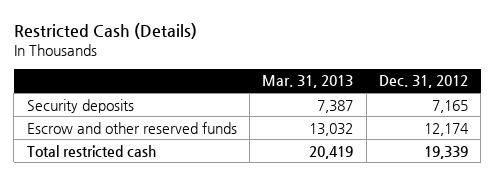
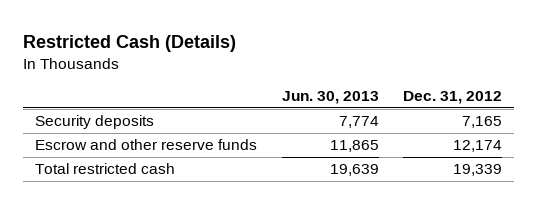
[262,75,354,89] Mar. 31, 2013 -> none
none -> [281,91,379,105] Jun. 30, 2013
[26,121,237,134] Escrow and other reserved funds -> [35,139,258,151] Escrow and other reserve funds

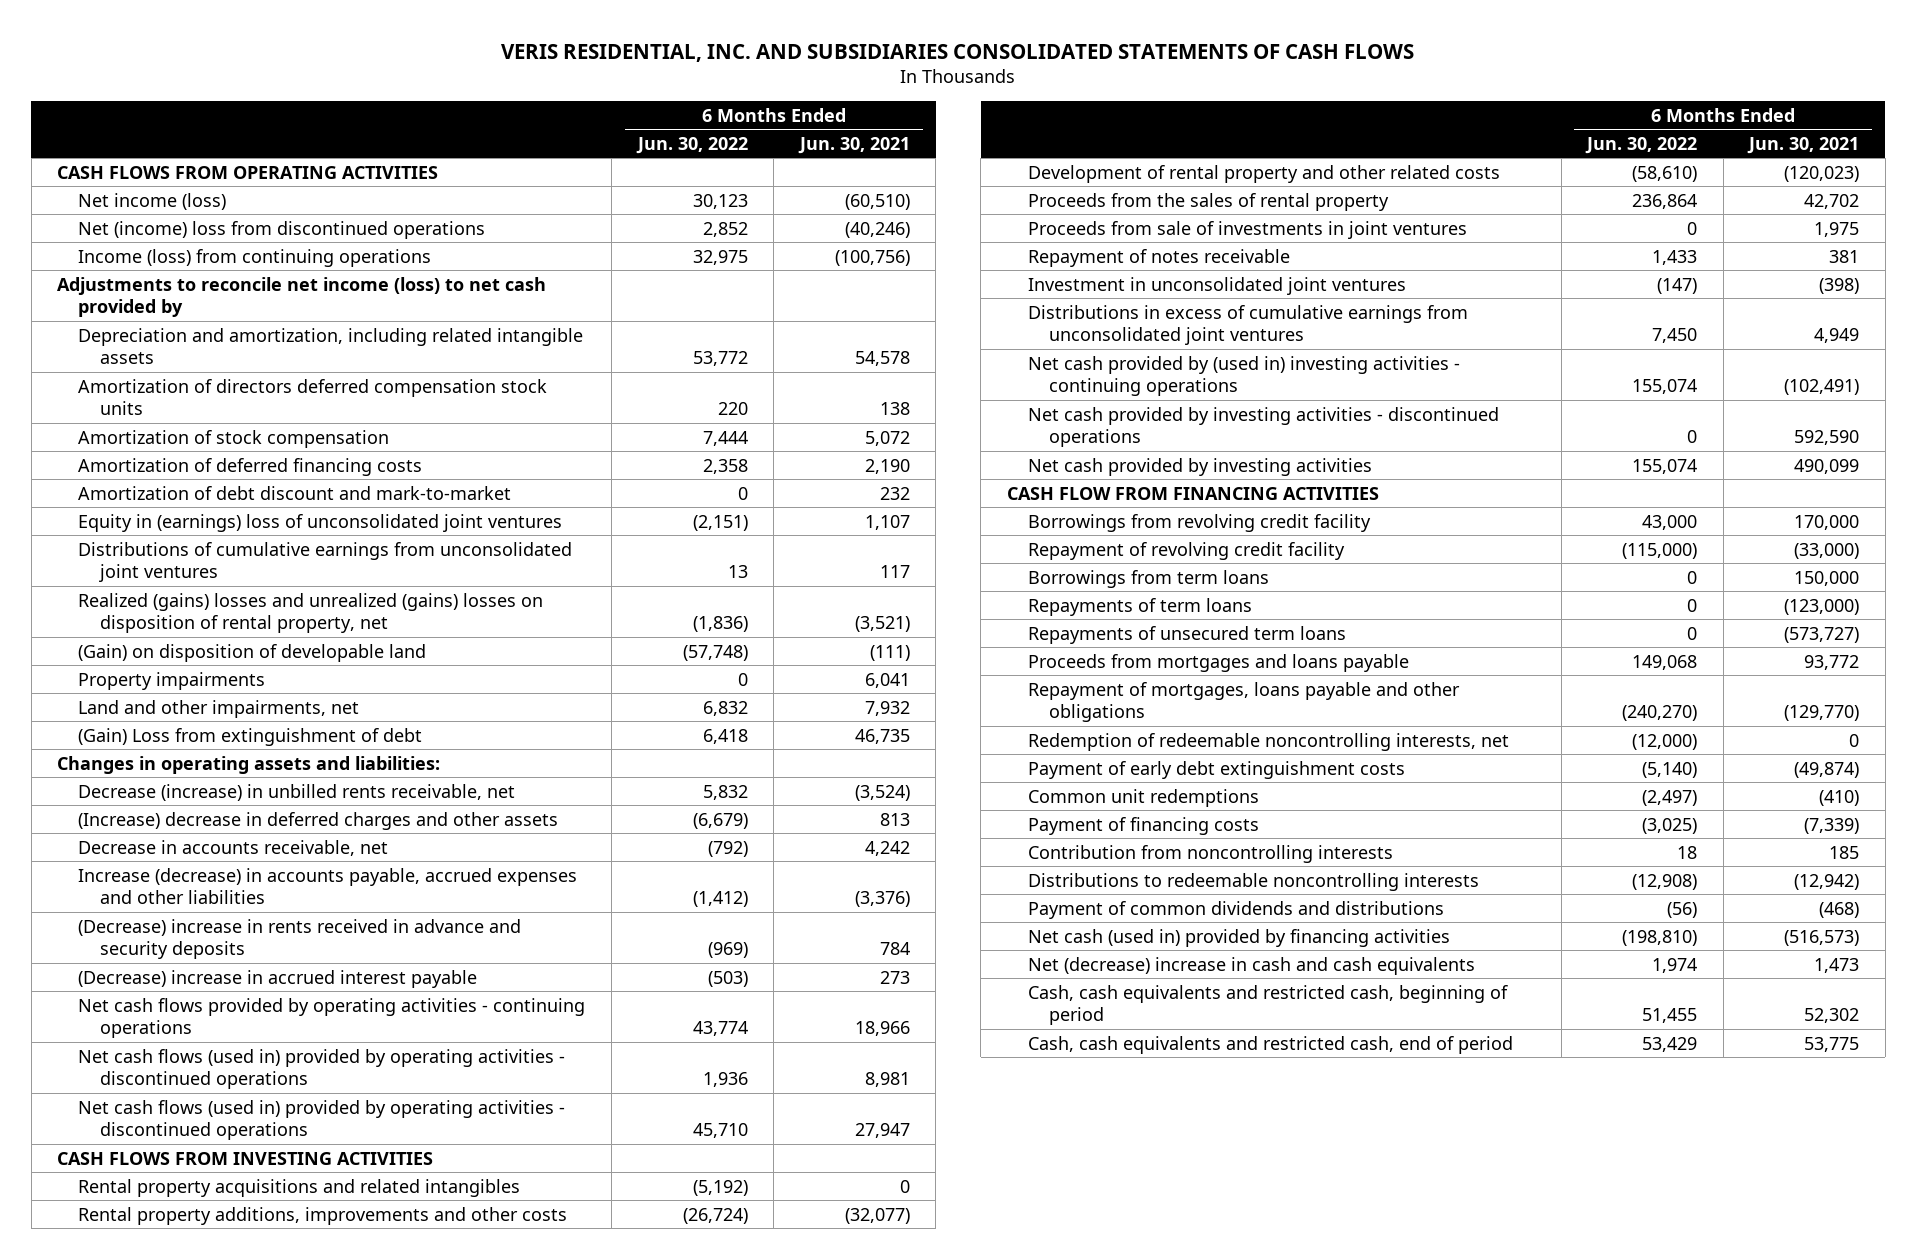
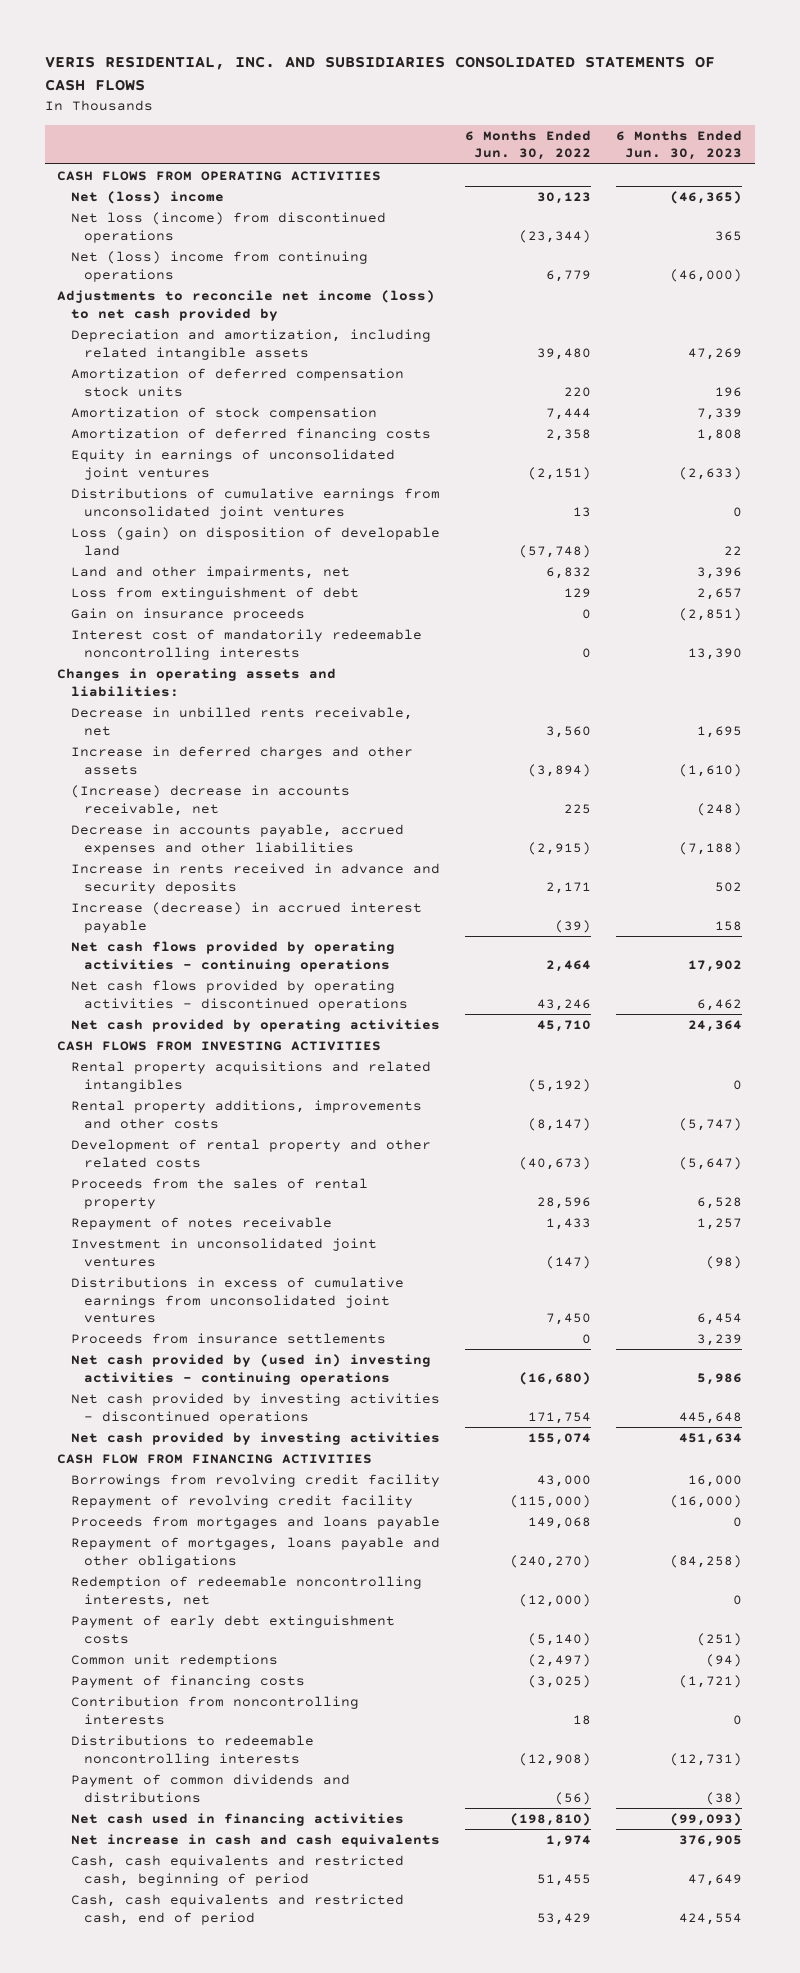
[797,136,910,154] Jun. 30, 2021 -> none
none -> [616,129,743,161] 6 Months Ended Jun. 30, 2023
[78,192,227,210] Net income (loss) -> [70,190,224,204] Net (loss) income
[78,220,486,239] Net (income) loss from discontinued operations -> [70,211,386,243] Net loss (income) from discontinued operations
[702,221,748,237] 2,852 -> [518,229,591,243] (23,344)
[78,248,432,267] Income (loss) from continuing operations -> [70,250,368,282] Net (loss) income from continuing operations
[692,249,748,265] 32,975 -> [545,269,591,282] 6,779
[692,351,748,367] 53,772 -> [536,347,591,360] 39,480
[78,378,548,416] Amortization of directors deferred compensation stock units -> [70,367,404,397] Amortization of deferred compensation stock units
[78,485,512,500] Amortization of debt discount and mark-to-market -> none
[78,513,563,532] Equity in (earnings) loss of unconsolidated joint ventures -> [70,448,395,480] Equity in earnings of unconsolidated joint ventures
[78,592,544,634] Realized (gains) losses and unrealized (gains) losses on disposition of rental property, net -> none
[78,671,266,690] Property impairments -> none
[78,643,427,662] (Gain) on disposition of developable land -> [70,526,440,556] Loss (gain) on disposition of developable land
[78,727,423,746] (Gain) Loss from extinguishment of debt -> [70,586,359,600] Loss from extinguishment of debt
[702,728,748,744] 6,418 -> [563,587,591,598] 129
none -> [70,607,305,621] Gain on insurance proceeds
none -> [70,628,422,660] Interest cost of mandatorily redeemable noncontrolling interests
[78,783,516,801] Decrease (increase) in unbilled rents receivable, net -> [70,706,413,736] Decrease in unbilled rents receivable, net
[702,784,748,800] 5,832 -> [545,725,591,738] 3,560
[78,811,559,830] (Increase) decrease in deferred charges and other assets -> [70,745,413,775] Increase in deferred charges and other assets
[692,812,748,829] (6,679) -> [527,763,591,777] (3,894)
[78,839,389,856] Decrease in accounts receivable, net -> [70,784,350,816] (Increase) decrease in accounts receivable, net
[707,840,748,857] (792) -> [563,803,591,814] 225
[78,867,578,905] Increase (decrease) in accounts payable, accrued expenses and other liabilities -> [70,823,404,855] Decrease in accounts payable, accrued expenses and other liabilities
[692,891,748,908] (1,412) -> [527,841,591,855] (2,915)
[78,918,522,960] (Decrease) increase in rents received in advance and security deposits -> [70,862,440,894] Increase in rents received in advance and security deposits
[707,942,748,959] (969) -> [545,881,591,894] 2,171
[78,969,478,988] (Decrease) increase in accrued interest payable -> [70,901,422,933] Increase (decrease) in accrued interest payable
[707,970,748,987] (503) -> [554,919,591,933] (39)
[692,1021,748,1037] 43,774 -> [545,959,591,972] 2,464
[78,1048,566,1090] Net cash flows (used in) provided by operating activities - discontinued operations -> [70,979,409,1011] Net cash flows provided by operating activities - discontinued operations
[702,1072,748,1088] 1,936 -> [536,998,591,1011] 43,246
[78,1099,566,1141] Net cash flows (used in) provided by operating activities - discontinued operations -> [70,1018,440,1032] Net cash provided by operating activities
[1027,220,1467,239] Proceeds from sale of investments in joint ventures -> none
[682,1207,748,1224] (26,724) -> [527,1117,591,1131] (8,147)
[1632,165,1698,182] (58,610) -> [518,1156,591,1170] (40,673)
[1632,193,1698,209] 236,864 -> [536,1196,591,1209] 28,596
none -> [70,1332,386,1344] Proceeds from insurance settlements
[1632,379,1698,395] 155,074 -> [518,1371,591,1385] (16,680)
[1687,430,1698,444] 0 -> [527,1411,591,1424] 171,754
[1027,569,1269,588] Borrowings from term loans -> none
[1027,597,1252,616] Repayments of term loans -> none
[1027,625,1346,644] Repayments of unsecured term loans -> none
[1027,928,1450,947] Net cash (used in) provided by financing activities -> [70,1812,404,1826] Net cash used in financing activities
[1027,956,1475,975] Net (decrease) increase in cash and cash equivalents -> [70,1833,440,1847] Net increase in cash and cash equivalents

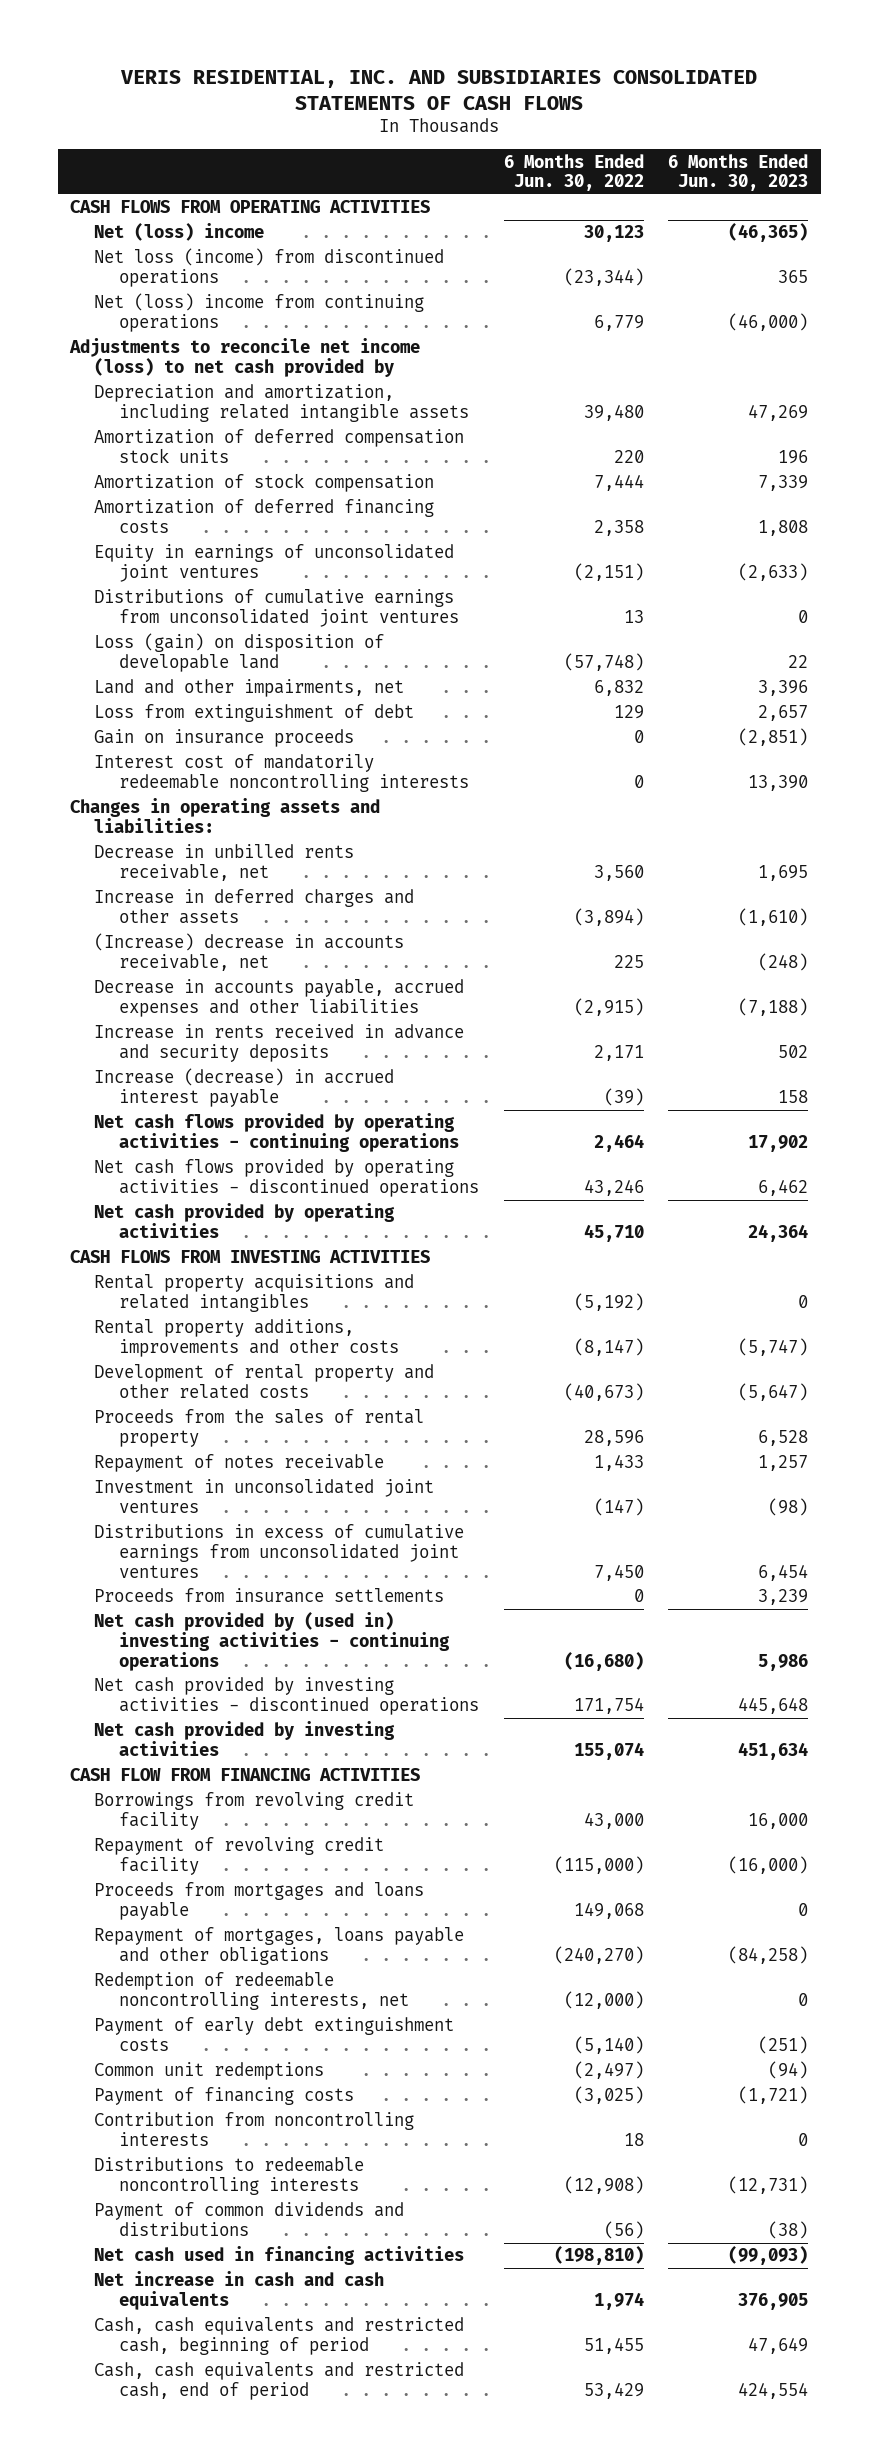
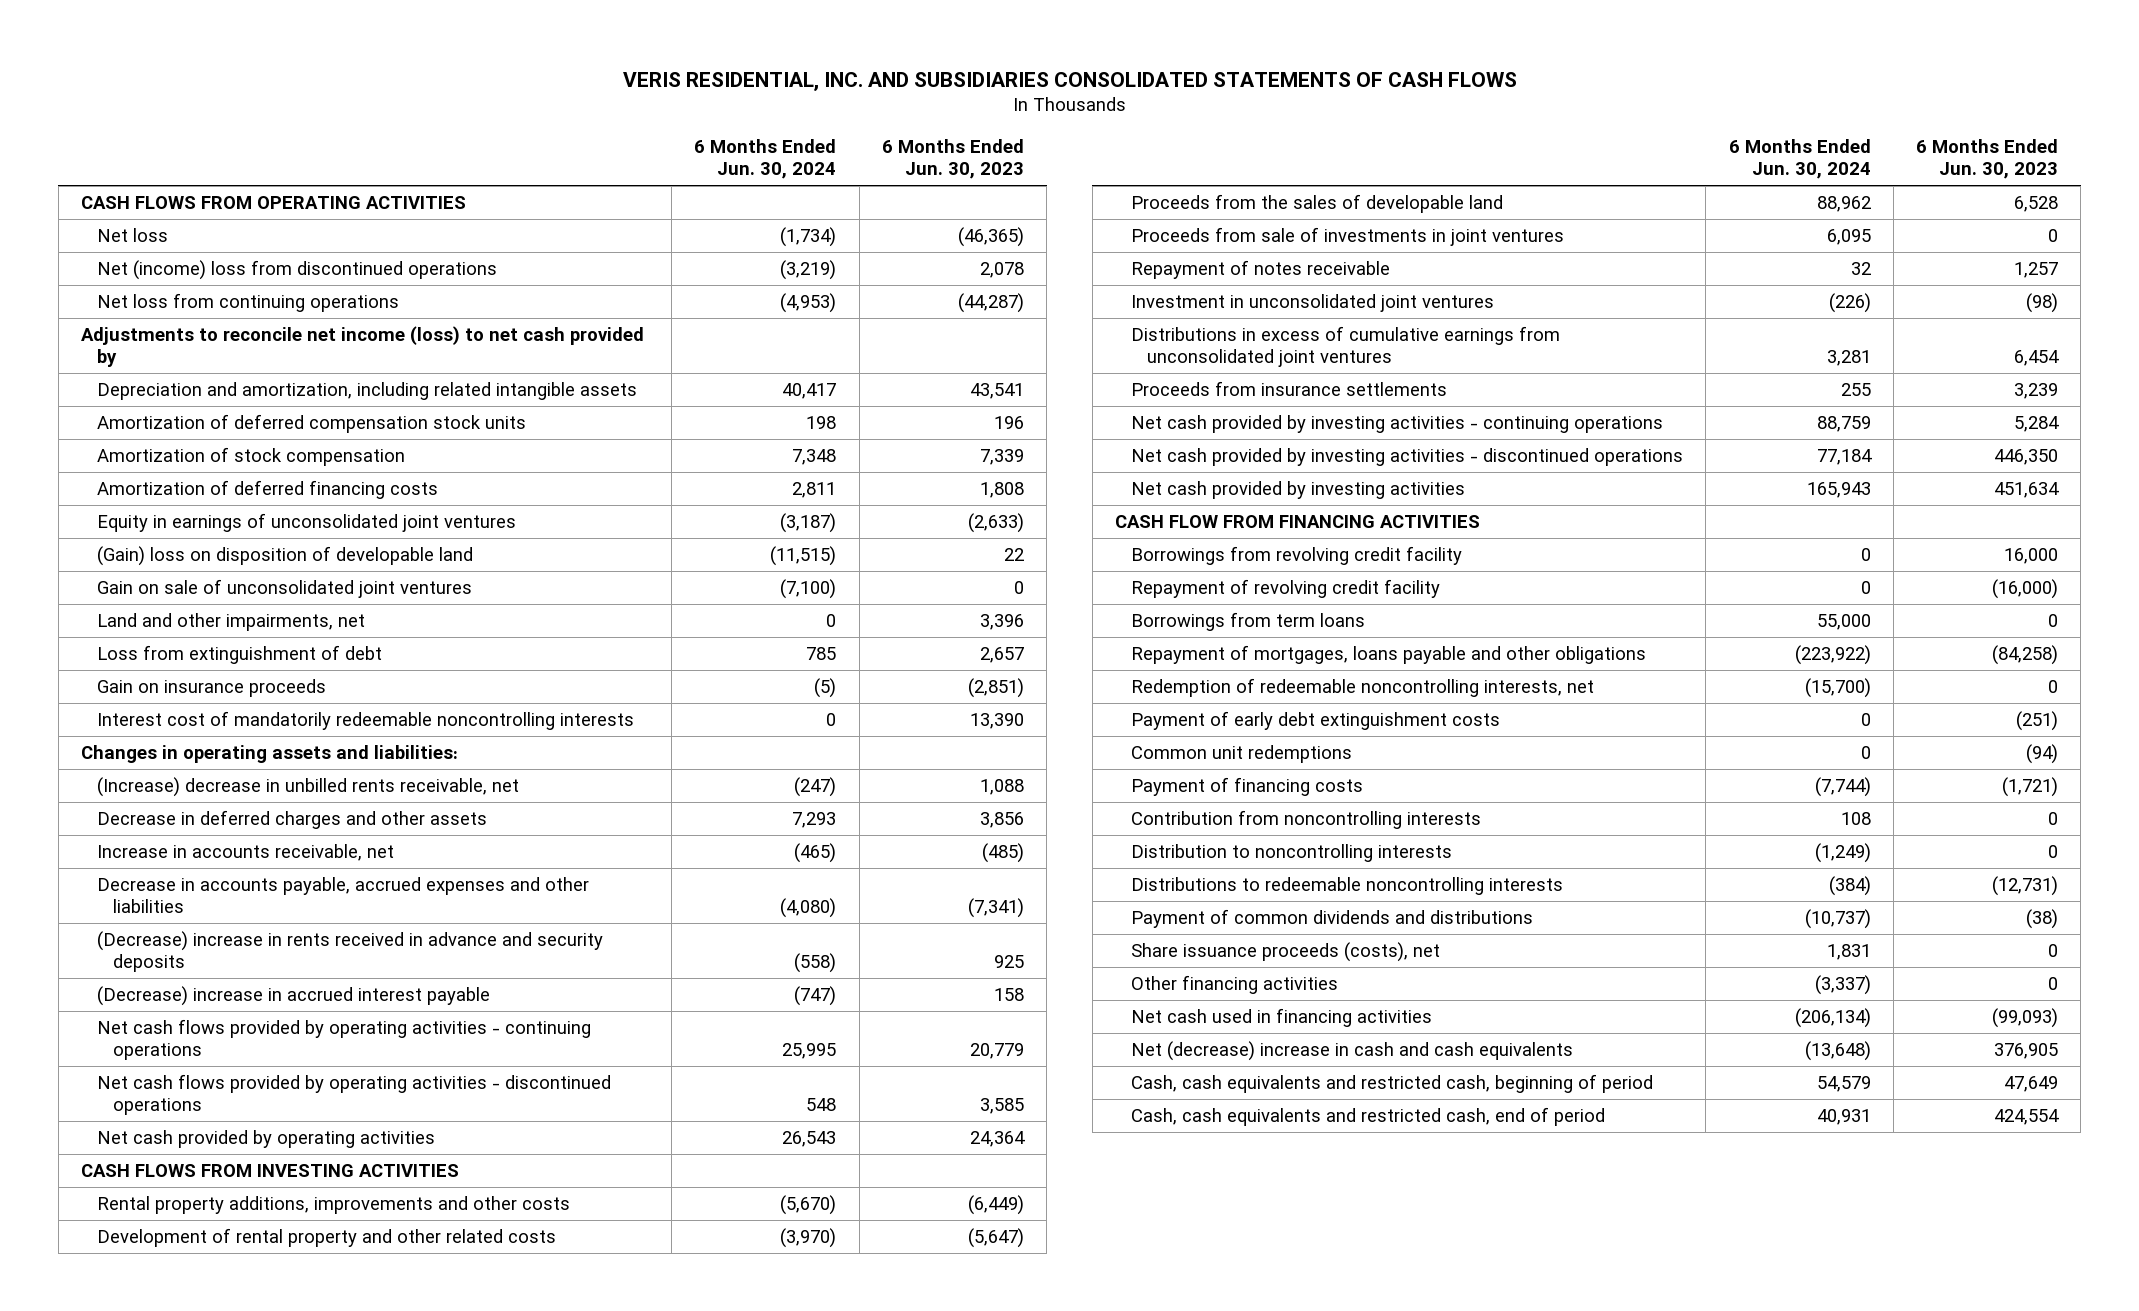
[503,153,644,192] 6 Months Ended Jun. 30, 2022 -> none
none -> [694,138,837,179] 6 Months Ended Jun. 30, 2024
[94,223,265,242] Net (loss) income -> [96,228,168,243] Net loss
[94,248,445,288] Net loss (income) from discontinued operations -> [96,260,497,281] Net (income) loss from discontinued operations
[778,270,809,284] 365 -> [980,262,1025,279] 2,078
[94,293,425,333] Net (loss) income from continuing operations -> [96,293,399,313] Net loss from continuing operations
[728,313,809,332] (46,000) -> [958,293,1025,314] (44,287)
[748,404,809,422] 47,269 -> [970,383,1025,400] 43,541
[94,589,459,628] Distributions of cumulative earnings from unconsolidated joint ventures -> none
[94,633,385,673] Loss (gain) on disposition of developable land -> [96,546,473,567] (Gain) loss on disposition of developable land
none -> [96,579,472,599] Gain on sale of unconsolidated joint ventures
[94,844,355,882] Decrease in unbilled rents receivable, net -> [96,777,519,798] (Increase) decrease in unbilled rents receivable, net
[758,865,809,882] 1,695 -> [980,779,1025,796] 1,088
[94,889,415,925] Increase in deferred charges and other assets -> [96,810,487,830] Decrease in deferred charges and other assets
[738,908,809,927] (1,610) -> [980,812,1025,829] 3,856
[94,933,405,972] (Increase) decrease in accounts receivable, net -> [96,844,394,862] Increase in accounts receivable, net
[758,953,809,972] (248) -> [982,843,1025,864] (485)
[738,998,809,1017] (7,188) -> [968,898,1025,919] (7,341)
[94,1024,465,1063] Increase in rents received in advance and security deposits -> [96,931,603,973] (Decrease) increase in rents received in advance and security deposits
[778,1045,809,1059] 502 -> [994,955,1025,969] 925
[94,1068,395,1108] Increase (decrease) in accrued interest payable -> [96,986,490,1007] (Decrease) increase in accrued interest payable
[748,1135,809,1153] 17,902 -> [970,1043,1025,1060] 20,779
[758,1179,809,1197] 6,462 -> [980,1098,1025,1115] 3,585
[94,1274,415,1313] Rental property acquisitions and related intangibles -> none
[738,1338,809,1357] (5,747) -> [968,1195,1025,1216] (6,449)
[94,1409,425,1448] Proceeds from the sales of rental property -> [1131,194,1504,214] Proceeds from the sales of developable land
none -> [1131,227,1565,247] Proceeds from sale of investments in joint ventures
[94,1612,450,1671] Net cash provided by (used in) investing activities - continuing operations -> [1131,415,1664,434] Net cash provided by investing activities - continuing operations
[758,1653,809,1671] 5,986 -> [2014,416,2060,433] 5,284
[738,1697,809,1715] 445,648 -> [1994,449,2059,466] 446,350
[94,1882,425,1921] Proceeds from mortgages and loans payable -> none
none -> [1131,612,1366,632] Borrowings from term loans
none -> [1131,844,1453,863] Distribution to noncontrolling interests
none -> [1131,942,1441,963] Share issuance proceeds (costs), net
none -> [1131,975,1339,995] Other financing activities
[94,2271,385,2311] Net increase in cash and cash equivalents -> [1131,1041,1574,1062] Net (decrease) increase in cash and cash equivalents

